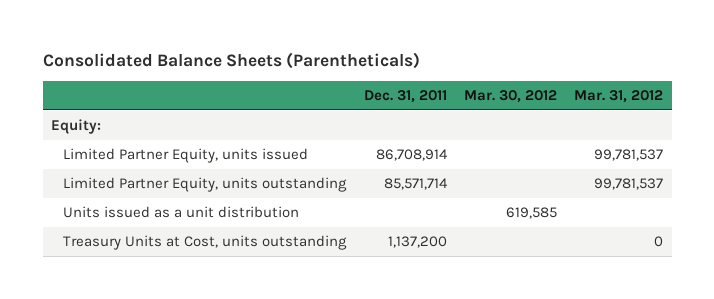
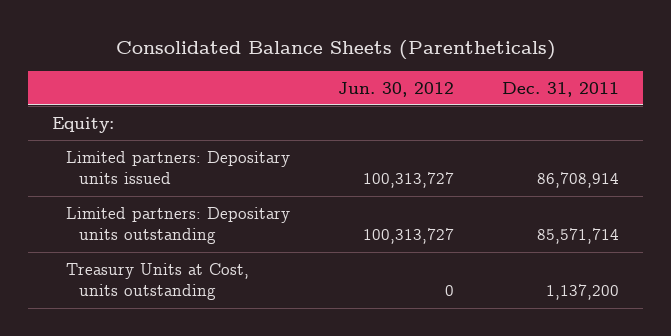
[463,90,557,104] Mar. 30, 2012 -> none
[574,90,664,104] Mar. 31, 2012 -> none
none -> [337,81,454,97] Jun. 30, 2012
[63,206,300,219] Units issued as a unit distribution -> none
[63,148,309,164] Limited Partner Equity, units issued -> [65,150,290,185] Limited partners: Depositary units issued
[63,177,348,193] Limited Partner Equity, units outstanding -> [65,206,290,245] Limited partners: Depositary units outstanding

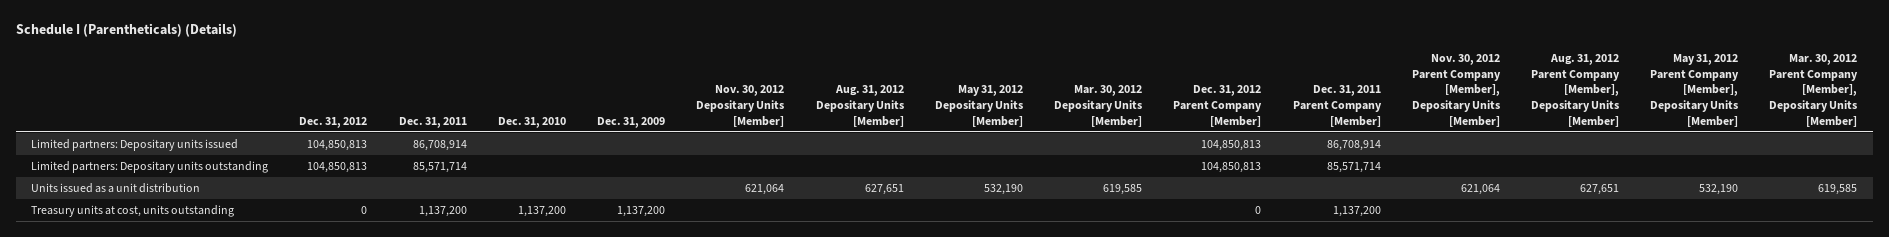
[115,40,556,61] Consolidated Balance Sheets (Parentheticals) -> [15,23,237,38] Schedule I (Parentheticals) (Details)
[337,81,454,97] Jun. 30, 2012 -> none
none -> [299,116,368,128] Dec. 31, 2012
none -> [497,116,566,128] Dec. 31, 2010
none -> [597,116,666,128] Dec. 31, 2009
none -> [696,85,785,127] Nov. 30, 2012 Depositary Units [Member]
none -> [815,85,904,127] Aug. 31, 2012 Depositary Units [Member]
none -> [934,85,1023,127] May 31, 2012 Depositary Units [Member]
none -> [1054,85,1143,127] Mar. 30, 2012 Depositary Units [Member]
none -> [1173,85,1263,127] Dec. 31, 2012 Parent Company [Member]
none -> [1292,85,1382,127] Dec. 31, 2011 Parent Company [Member]
none -> [1411,53,1501,127] Nov. 30, 2012 Parent Company [Member], Depositary Units [Member]
none -> [1531,53,1621,127] Aug. 31, 2012 Parent Company [Member], Depositary Units [Member]
none -> [1650,53,1740,127] May 31, 2012 Parent Company [Member], Depositary Units [Member]
none -> [1769,53,1859,127] Mar. 30, 2012 Parent Company [Member], Depositary Units [Member]
[52,116,115,133] Equity: -> none
none -> [31,183,201,194] Units issued as a unit distribution
[65,262,249,301] Treasury Units at Cost, units outstanding -> [31,205,235,218] Treasury units at cost, units outstanding

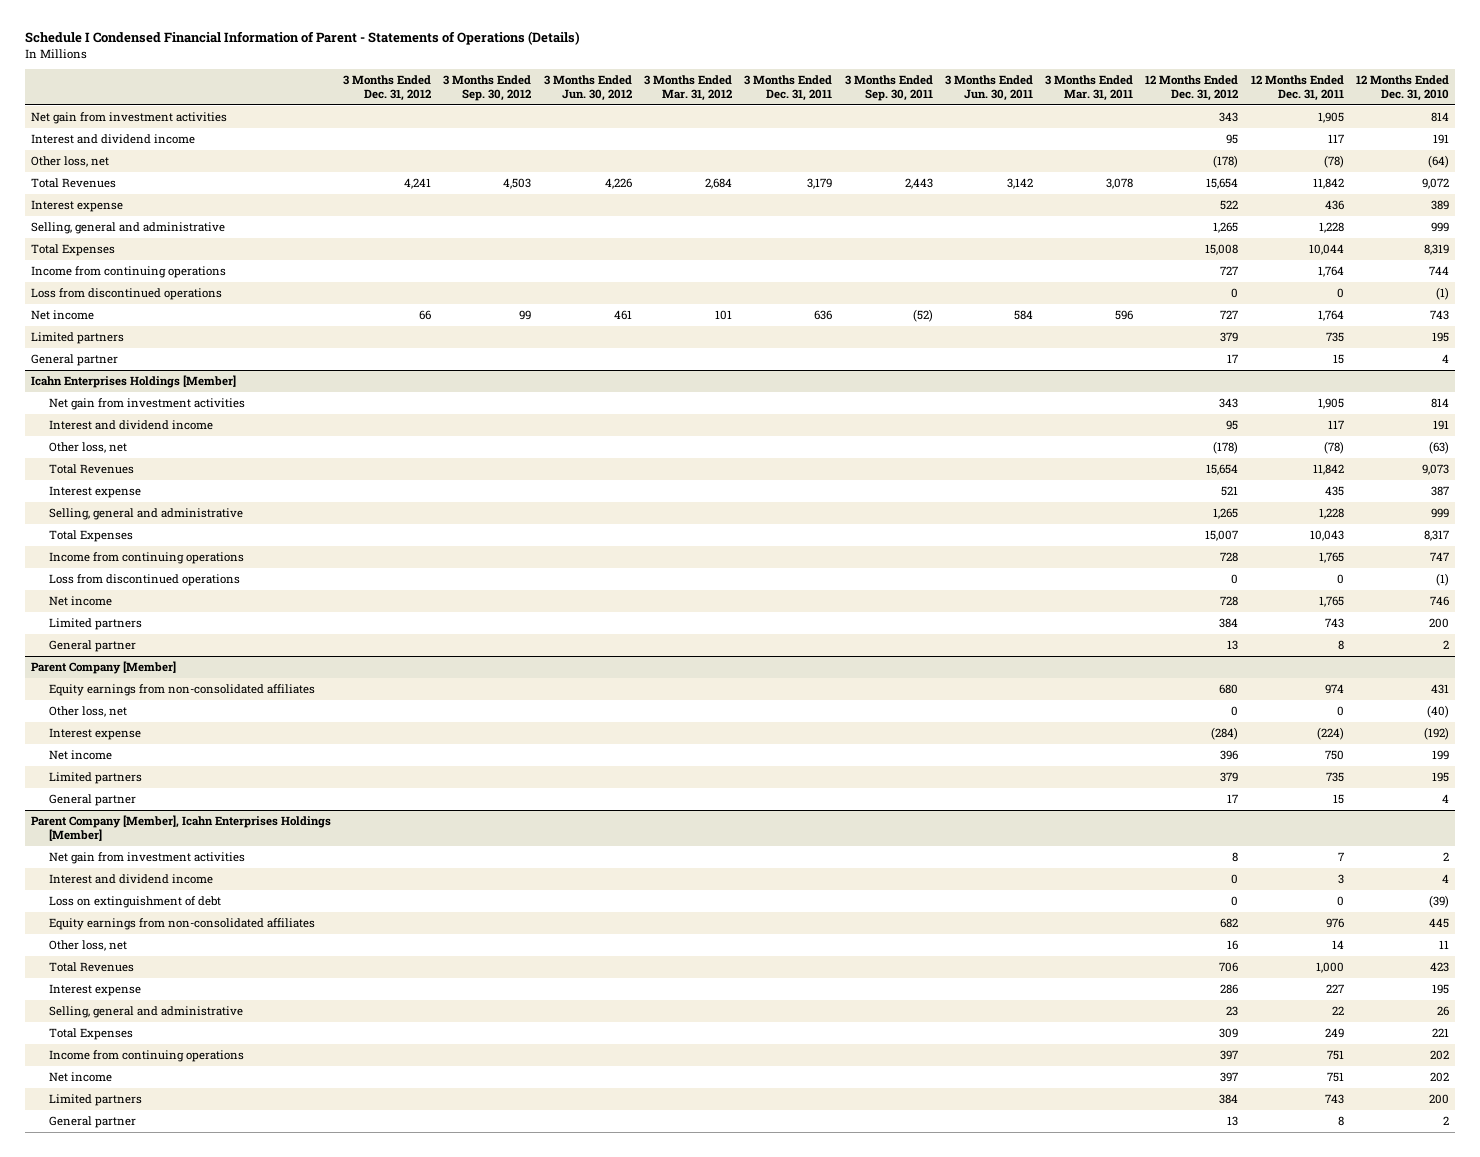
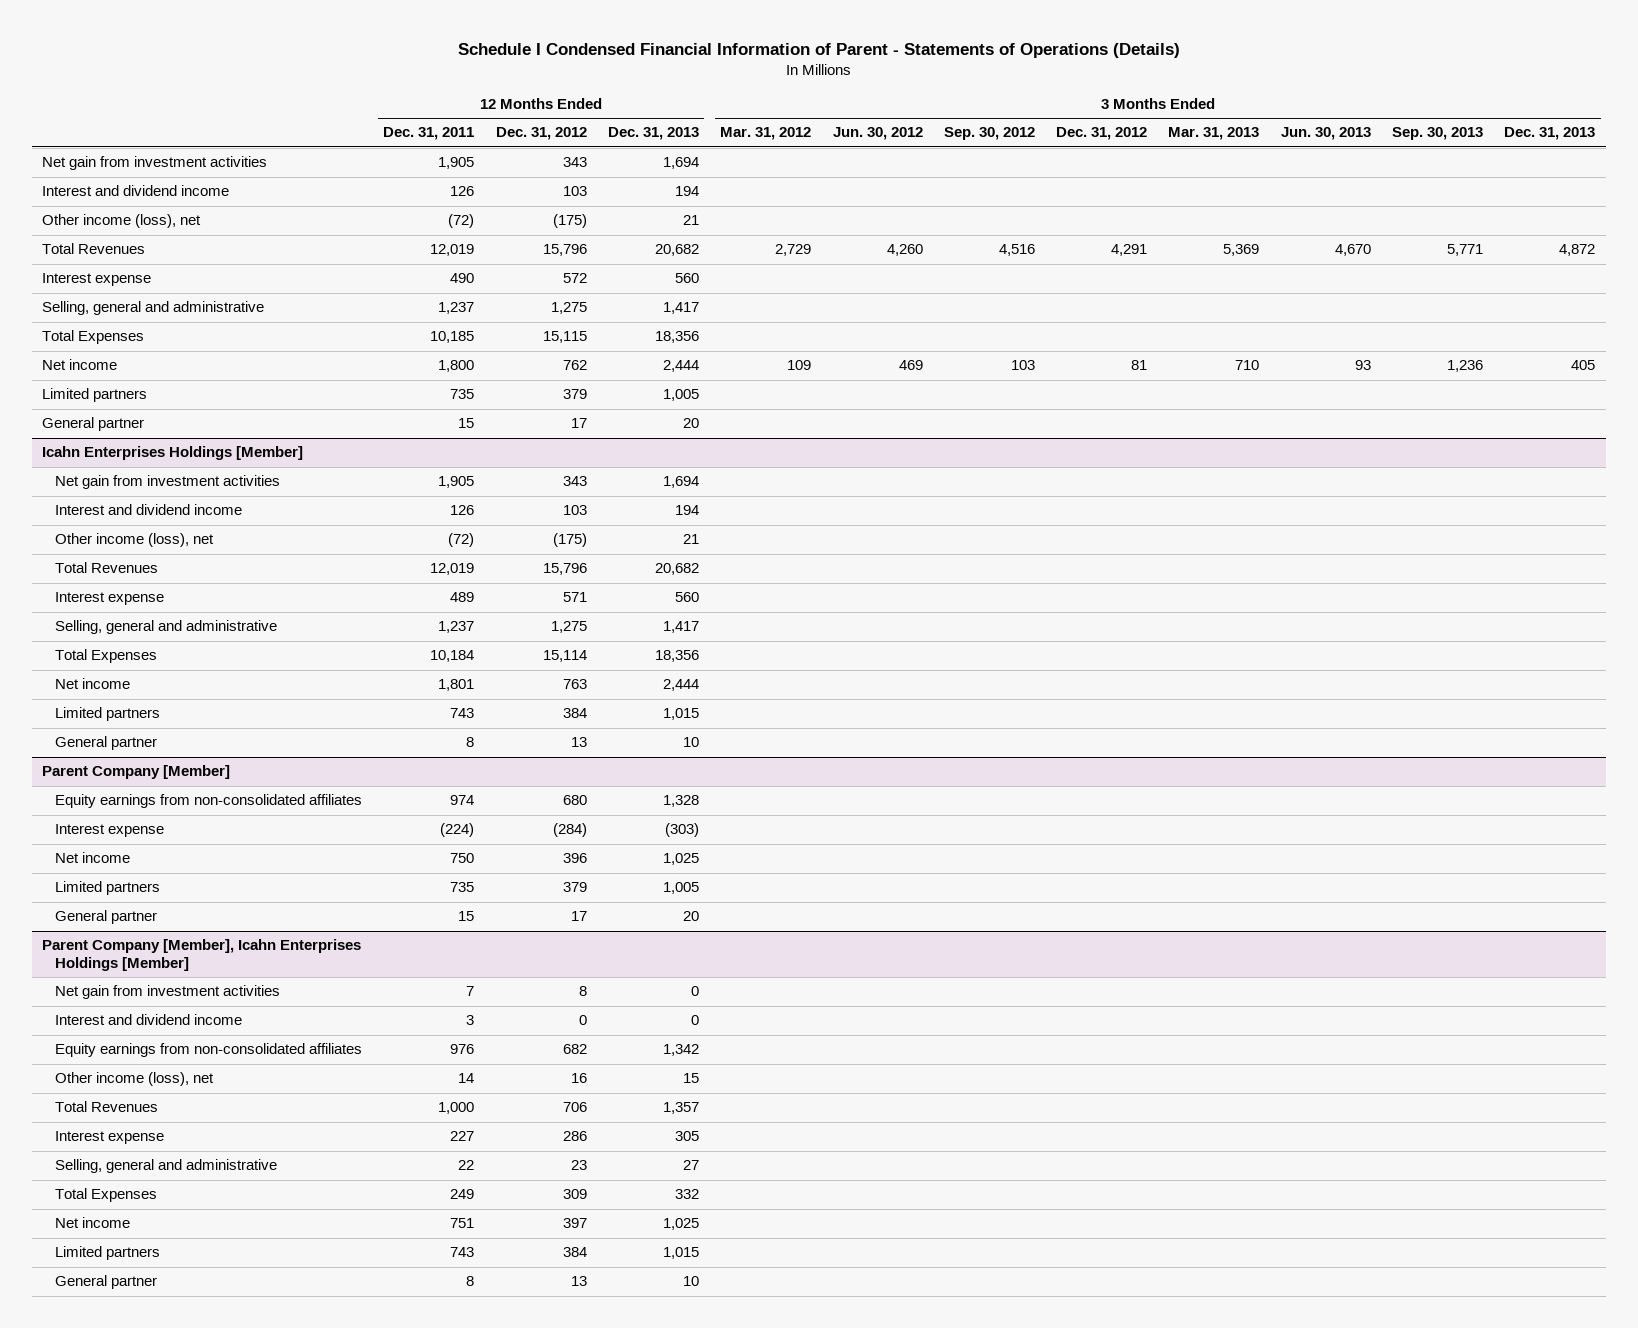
[744,75,833,101] 3 Months Ended Dec. 31, 2011 -> none
[844,75,933,101] 3 Months Ended Sep. 30, 2011 -> none
[944,75,1033,101] 3 Months Ended Jun. 30, 2011 -> none
[1045,75,1134,101] 3 Months Ended Mar. 31, 2011 -> none
[1356,75,1450,101] 12 Months Ended Dec. 31, 2010 -> none
none -> [607,127,699,141] Dec. 31, 2013
none -> [1168,127,1260,141] Mar. 31, 2013
none -> [1280,127,1371,141] Jun. 30, 2013
none -> [1392,127,1484,141] Sep. 30, 2013
none -> [1504,127,1596,141] Dec. 31, 2013
[30,266,226,279] Income from continuing operations -> none
[30,288,222,301] Loss from discontinued operations -> none
[1226,134,1239,145] 95 -> [562,186,587,197] 103
[1327,134,1344,144] 117 -> [450,186,475,197] 126
[30,156,109,168] Other loss, net -> [42,214,202,229] Other income (loss), net
[1213,155,1239,169] (178) -> [552,214,587,229] (175)
[1323,155,1344,169] (78) -> [448,214,475,229] (72)
[404,178,432,190] 4,241 -> [1111,244,1148,257] 4,291
[503,178,532,190] 4,503 -> [998,244,1035,257] 4,516
[604,178,632,190] 4,226 -> [886,244,923,257] 4,260
[705,178,733,190] 2,684 -> [775,244,812,257] 2,729
[1206,178,1239,190] 15,654 -> [542,244,587,257] 15,796
[1312,178,1344,190] 11,842 -> [430,244,475,257] 12,019
[1220,200,1239,211] 522 -> [562,273,587,284] 572
[1324,200,1344,211] 436 -> [450,273,475,284] 490
[1213,222,1239,234] 1,265 -> [550,302,587,315] 1,275
[1318,222,1344,234] 1,228 -> [438,302,475,315] 1,237
[1205,244,1239,256] 15,008 -> [542,331,587,344] 15,115
[1308,244,1344,256] 10,044 -> [430,331,475,344] 10,185
[419,310,432,321] 66 -> [1131,360,1148,371] 81
[519,310,532,321] 99 -> [1010,360,1035,371] 103
[613,310,632,321] 461 -> [898,360,923,371] 469
[715,310,733,321] 101 -> [787,360,812,371] 109
[1220,310,1239,320] 727 -> [562,360,587,371] 762
[1317,310,1344,322] 1,764 -> [438,360,475,373] 1,800
[48,552,244,565] Income from continuing operations -> none
[48,574,240,587] Loss from discontinued operations -> none
[1226,420,1239,431] 95 -> [562,505,587,516] 103
[1327,420,1344,430] 117 -> [450,505,475,516] 126
[48,442,127,454] Other loss, net -> [55,533,215,548] Other income (loss), net
[1213,441,1239,455] (178) -> [552,533,587,548] (175)
[1323,441,1344,455] (78) -> [448,533,475,548] (72)
[1206,464,1239,476] 15,654 -> [542,563,587,576] 15,796
[1312,464,1344,476] 11,842 -> [430,563,475,576] 12,019
[1221,486,1239,497] 521 -> [562,592,587,603] 571
[1324,486,1344,497] 435 -> [450,592,475,603] 489
[1213,508,1239,520] 1,265 -> [550,621,587,634] 1,275
[1318,508,1344,520] 1,228 -> [438,621,475,634] 1,237
[1205,530,1239,542] 15,007 -> [542,650,587,663] 15,114
[1309,530,1344,542] 10,043 -> [430,650,475,663] 10,184
[1220,596,1239,607] 728 -> [562,679,587,690] 763
[1318,596,1344,608] 1,765 -> [438,679,475,692] 1,801
[48,706,127,718] Other loss, net -> none
[48,896,221,909] Loss on extinguishment of debt -> none
[48,940,127,952] Other loss, net -> [55,1072,215,1087] Other income (loss), net
[48,1050,244,1063] Income from continuing operations -> none

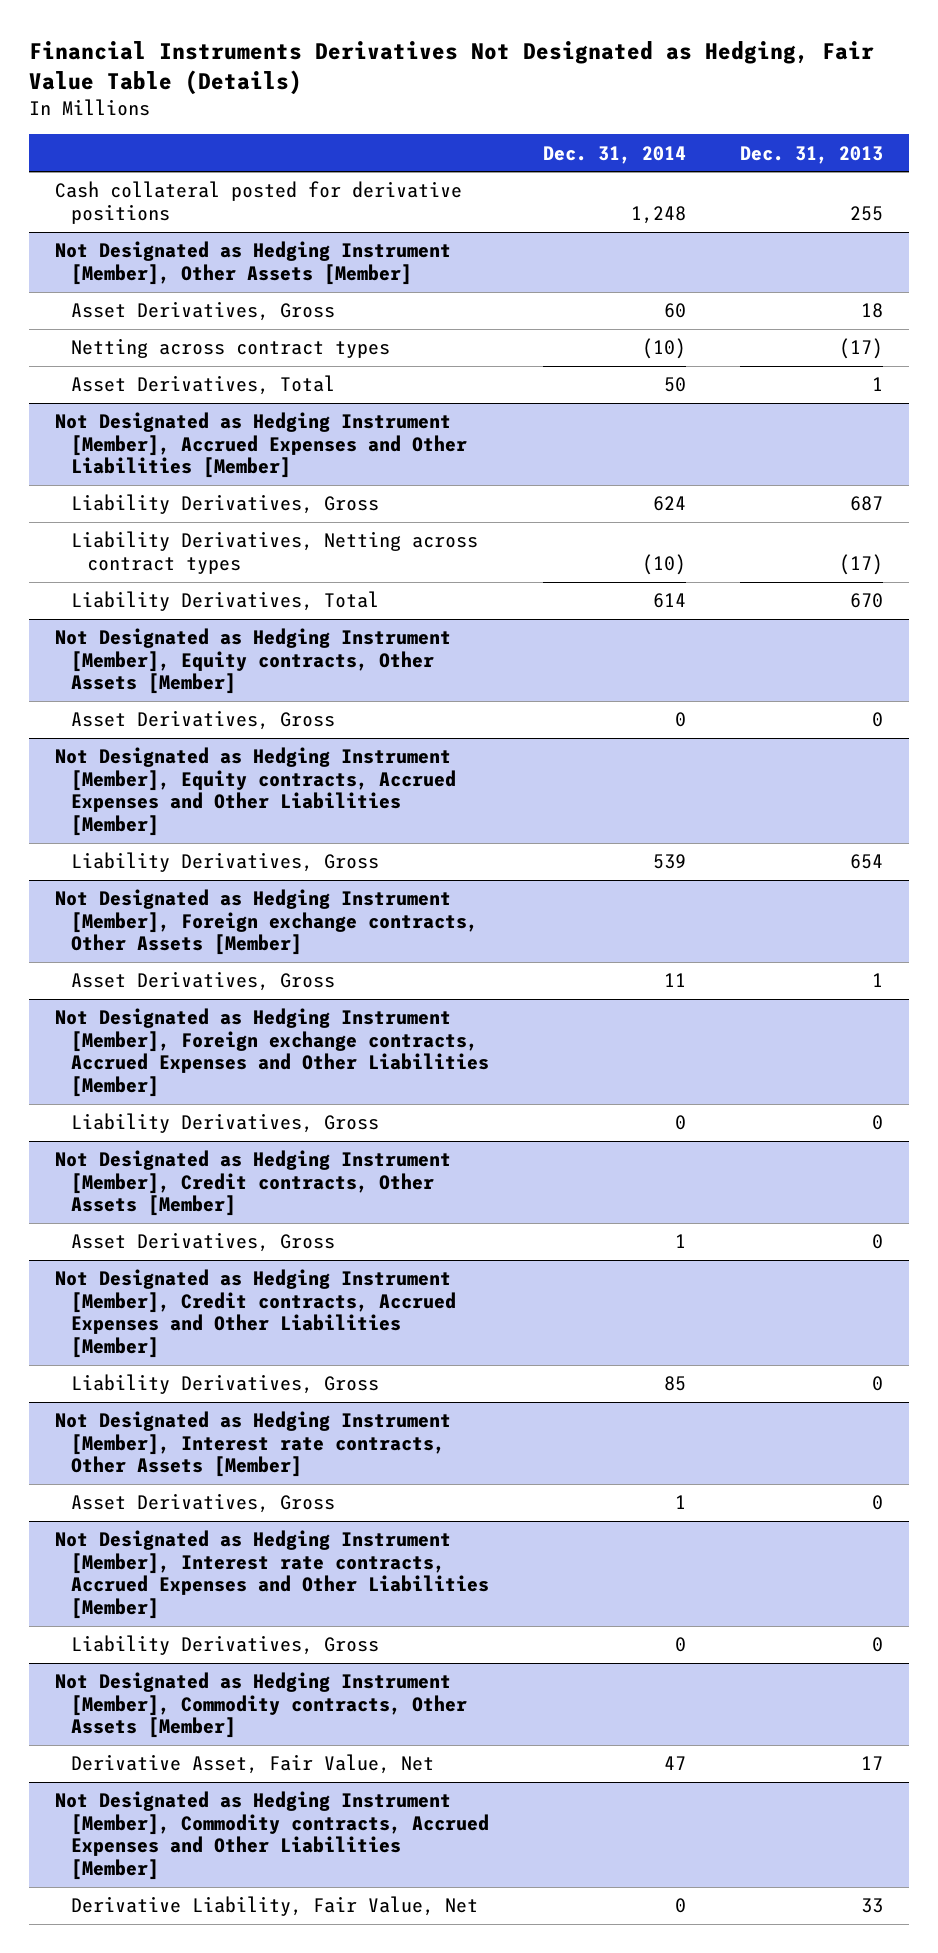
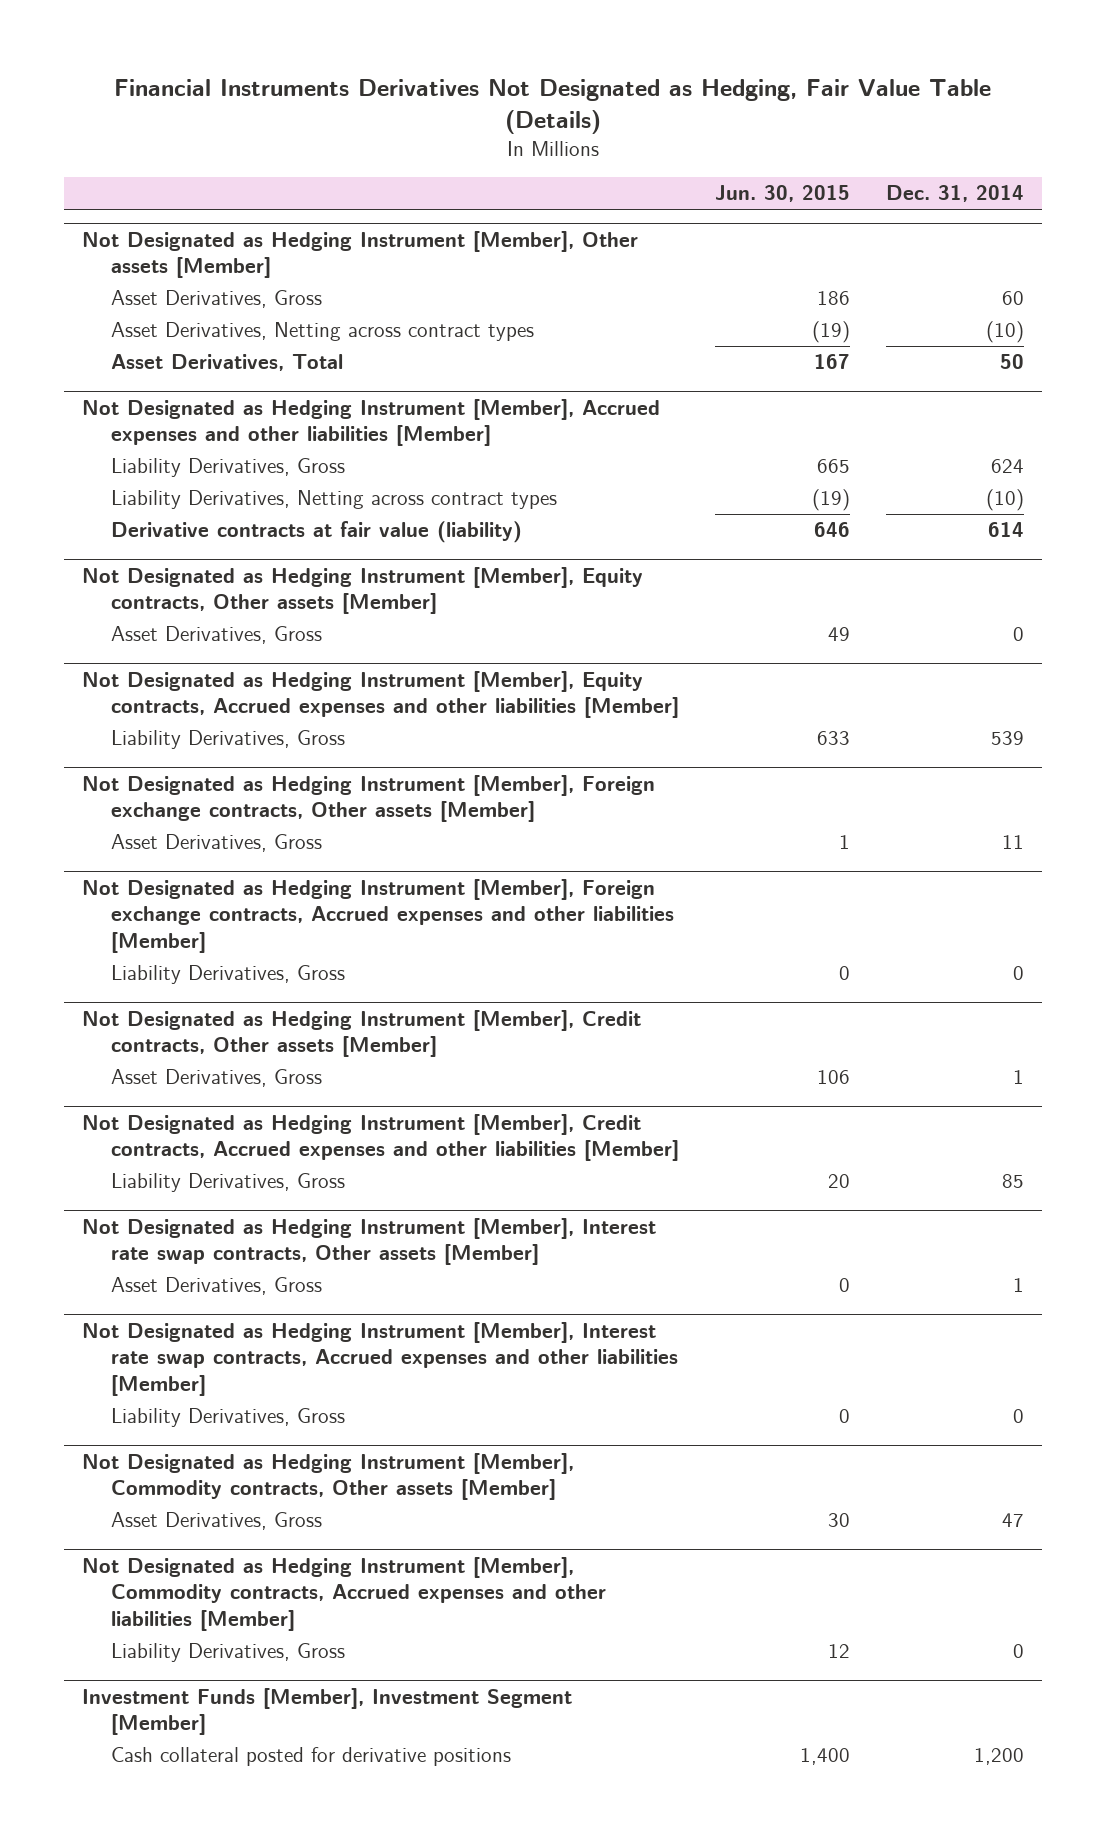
[739,145,883,164] Dec. 31, 2013 -> none
none -> [714,185,850,203] Jun. 30, 2015
[55,181,463,224] Cash collateral posted for derivative positions -> none
[55,241,452,285] Not Designated as Hedging Instrument [Member], Other Assets [Member] -> [82,230,639,279] Not Designated as Hedging Instrument [Member], Other assets [Member]
[71,338,391,359] Netting across contract types -> [110,322,534,342] Asset Derivatives, Netting across contract types
[55,412,468,479] Not Designated as Hedging Instrument [Member], Accrued Expenses and Other Liabilities [Member] -> [82,398,661,447] Not Designated as Hedging Instrument [Member], Accrued expenses and other liabilities [Member]
[71,591,380,612] Liability Derivatives, Total -> [110,521,522,544] Derivative contracts at fair value (liability)
[55,628,452,695] Not Designated as Hedging Instrument [Member], Equity contracts, Other Assets [Member] -> [82,566,644,615] Not Designated as Hedging Instrument [Member], Equity contracts, Other assets [Member]
[55,747,457,837] Not Designated as Hedging Instrument [Member], Equity contracts, Accrued Expenses and Other Liabilities [Member] -> [82,670,679,719] Not Designated as Hedging Instrument [Member], Equity contracts, Accrued expenses and other liabilities [Member]
[55,889,479,956] Not Designated as Hedging Instrument [Member], Foreign exchange contracts, Other Assets [Member] -> [82,774,656,823] Not Designated as Hedging Instrument [Member], Foreign exchange contracts, Other assets [Member]
[55,1008,490,1098] Not Designated as Hedging Instrument [Member], Foreign exchange contracts, Accrued Expenses and Other Liabilities [Member] -> [82,878,674,953] Not Designated as Hedging Instrument [Member], Foreign exchange contracts, Accrued expenses and other liabilities [Member]
[55,1150,452,1217] Not Designated as Hedging Instrument [Member], Credit contracts, Other Assets [Member] -> [82,1009,642,1058] Not Designated as Hedging Instrument [Member], Credit contracts, Other assets [Member]
[55,1269,457,1359] Not Designated as Hedging Instrument [Member], Credit contracts, Accrued Expenses and Other Liabilities [Member] -> [82,1113,679,1162] Not Designated as Hedging Instrument [Member], Credit contracts, Accrued expenses and other liabilities [Member]
[55,1411,452,1478] Not Designated as Hedging Instrument [Member], Interest rate contracts, Other Assets [Member] -> [82,1217,657,1266] Not Designated as Hedging Instrument [Member], Interest rate swap contracts, Other assets [Member]
[55,1530,490,1620] Not Designated as Hedging Instrument [Member], Interest rate contracts, Accrued Expenses and Other Liabilities [Member] -> [82,1321,678,1396] Not Designated as Hedging Instrument [Member], Interest rate swap contracts, Accrued expenses and other liabilities [Member]
[71,1754,435,1775] Derivative Asset, Fair Value, Net -> none
[71,1896,479,1917] Derivative Liability, Fair Value, Net -> none
[55,1672,468,1739] Not Designated as Hedging Instrument [Member], Commodity contracts, Other Assets [Member] -> [82,1452,575,1501] Not Designated as Hedging Instrument [Member], Commodity contracts, Other assets [Member]
none -> [110,1512,322,1531] Asset Derivatives, Gross
[55,1791,490,1881] Not Designated as Hedging Instrument [Member], Commodity contracts, Accrued Expenses and Other Liabilities [Member] -> [82,1556,606,1631] Not Designated as Hedging Instrument [Member], Commodity contracts, Accrued expenses and other liabilities [Member]
none -> [110,1643,345,1663] Liability Derivatives, Gross
none -> [82,1687,573,1736] Investment Funds [Member], Investment Segment [Member]
none -> [110,1747,511,1767] Cash collateral posted for derivative positions

